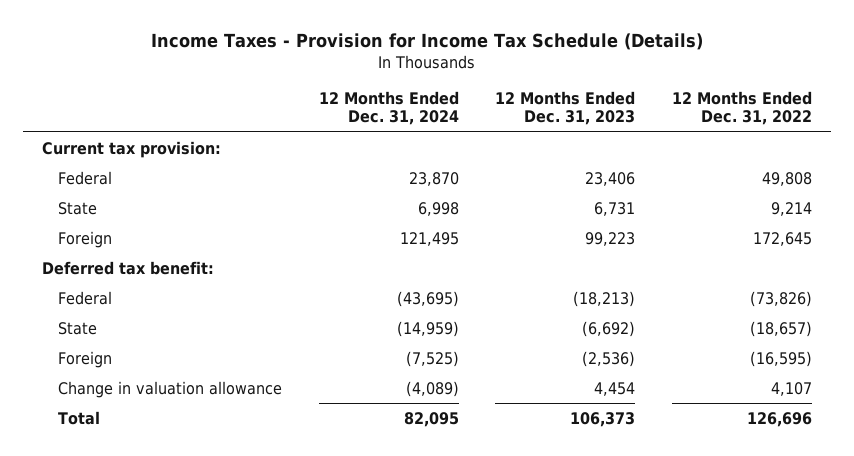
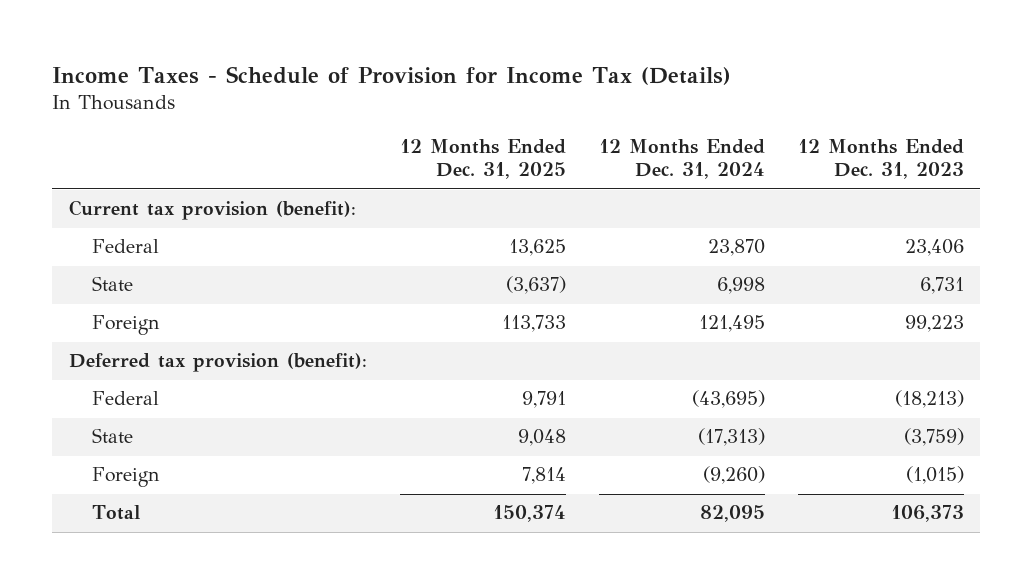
[150,33,703,51] Income Taxes - Provision for Income Tax Schedule (Details) -> [52,65,732,85] Income Taxes - Schedule of Provision for Income Tax (Details)
[672,90,813,126] 12 Months Ended Dec. 31, 2022 -> none
none -> [399,139,566,180] 12 Months Ended Dec. 31, 2025
[41,140,221,158] Current tax provision: -> [68,200,356,221] Current tax provision (benefit):
[41,260,214,275] Deferred tax benefit: -> [68,353,367,373] Deferred tax provision (benefit):
[57,380,282,398] Change in valuation allowance -> none
[396,320,459,337] (14,959) -> [697,428,765,447] (17,313)
[582,320,636,337] (6,692) -> [903,428,964,447] (3,759)
[405,350,459,367] (7,525) -> [702,466,765,485] (9,260)
[582,350,636,367] (2,536) -> [905,466,964,485] (1,015)

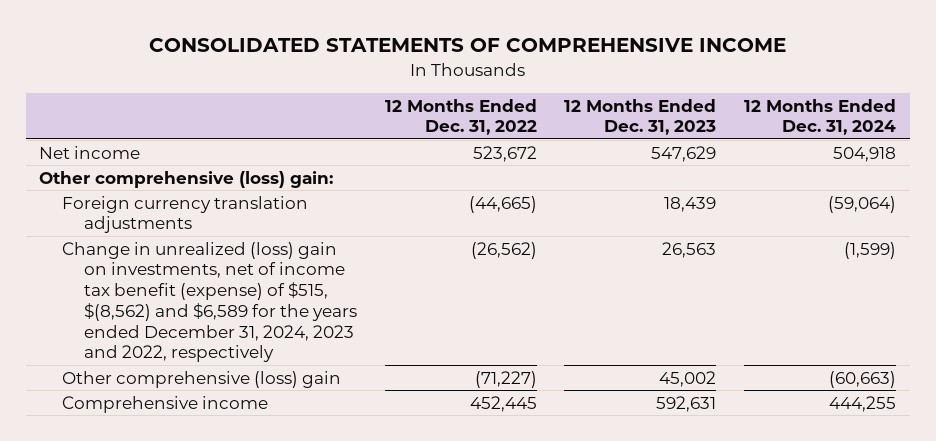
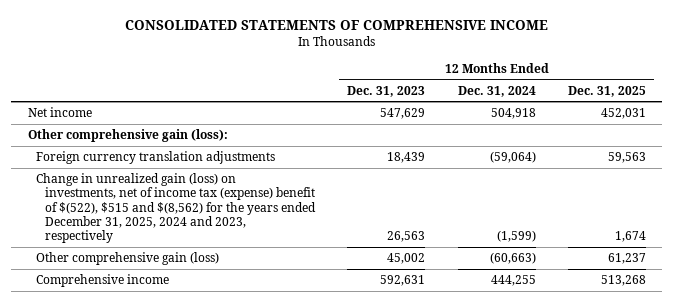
[384,98,537,136] 12 Months Ended Dec. 31, 2022 -> none
none -> [567,85,646,97] Dec. 31, 2025
[39,170,334,188] Other comprehensive (loss) gain: -> [27,129,228,143] Other comprehensive gain (loss):
[61,241,358,363] Change in unrealized (loss) gain on investments, net of income tax benefit (expense) of $515, $(8,562) and $6,589 for the years ended December 31, 2024, 2023 and 2022, respectively -> [36,173,317,244] Change in unrealized gain (loss) on investments, net of income tax (expense) benefit of $(522), $515 and $(8,562) for the years ended December 31, 2025, 2024 and 2023, respectively
[61,370,341,388] Other comprehensive (loss) gain -> [36,252,220,266] Other comprehensive gain (loss)

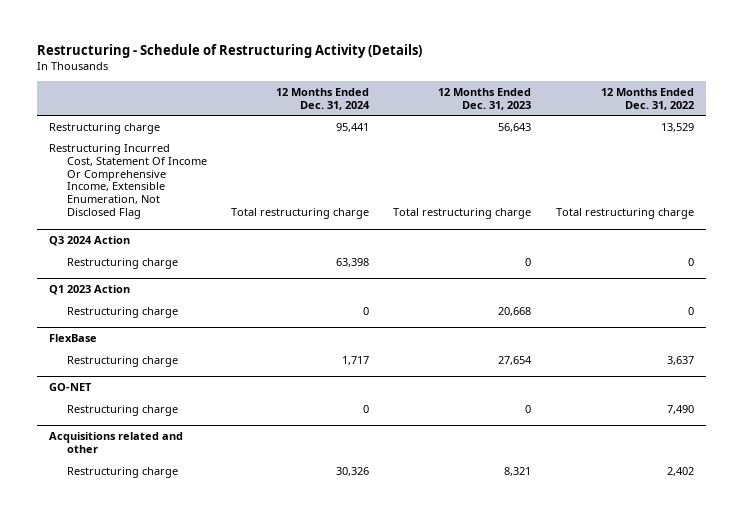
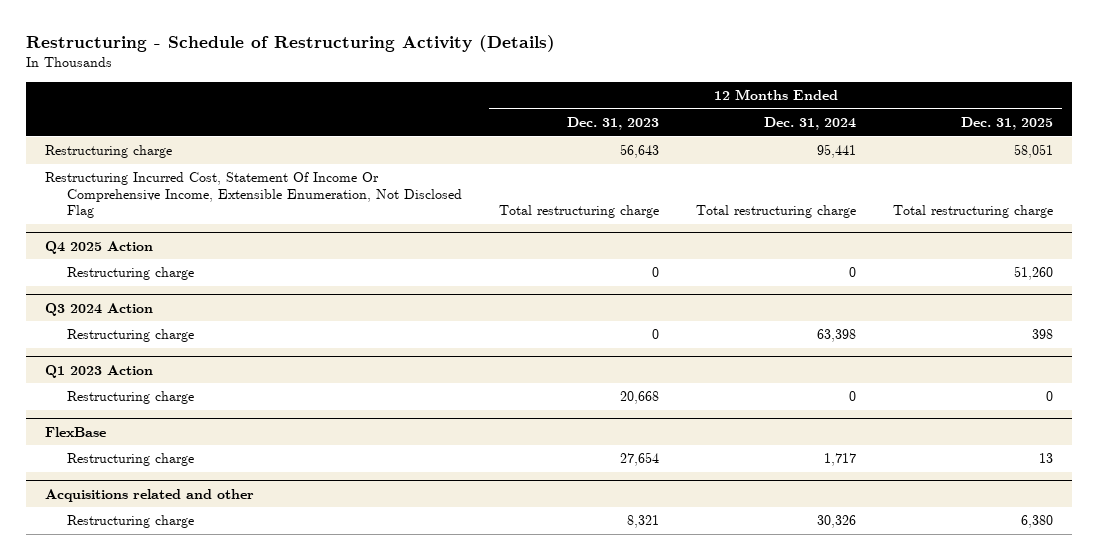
[600,87,694,110] 12 Months Ended Dec. 31, 2022 -> none
none -> [961,116,1054,130] Dec. 31, 2025
none -> [44,240,153,254] Q4 2025 Action
none -> [66,267,194,281] Restructuring charge
[49,383,93,392] GO-NET -> none
[66,404,178,416] Restructuring charge -> none

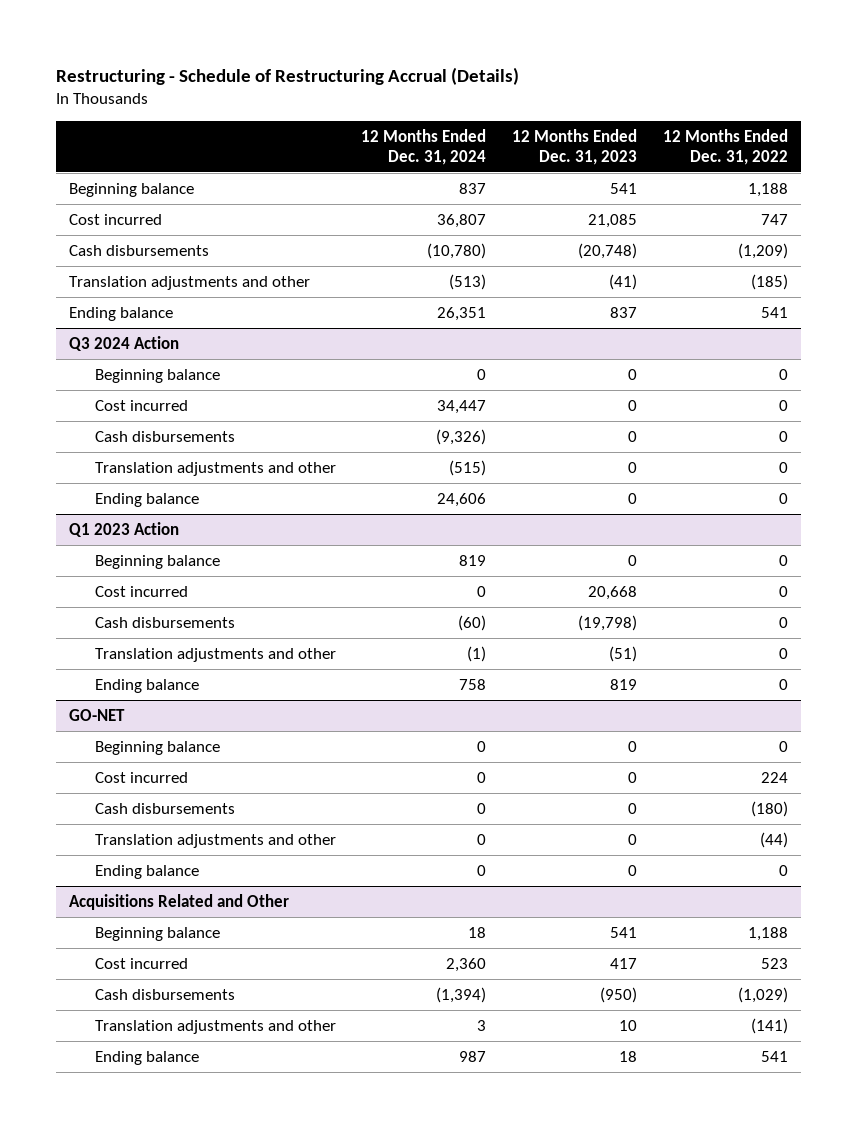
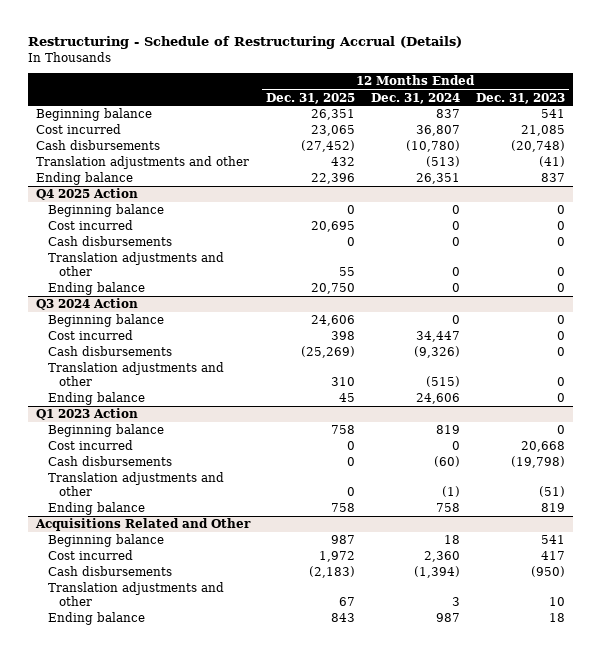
[662,129,788,165] 12 Months Ended Dec. 31, 2022 -> none
none -> [266,92,356,104] Dec. 31, 2025
none -> [36,188,139,201] Q4 2025 Action
none -> [47,204,164,218] Beginning balance
none -> [47,220,133,231] Cost incurred
none -> [47,236,172,247] Cash disbursements
none -> [47,252,224,276] Translation adjustments and other
none -> [47,282,145,296] Ending balance
[68,709,125,722] GO-NET -> none
[94,741,220,756] Beginning balance -> none
[94,772,188,784] Cost incurred -> none
[94,803,235,815] Cash disbursements -> none
[94,834,336,849] Translation adjustments and other -> none
[94,865,199,880] Ending balance -> none

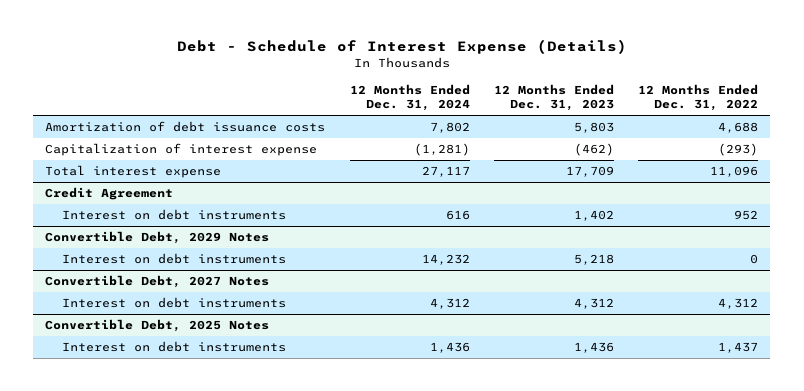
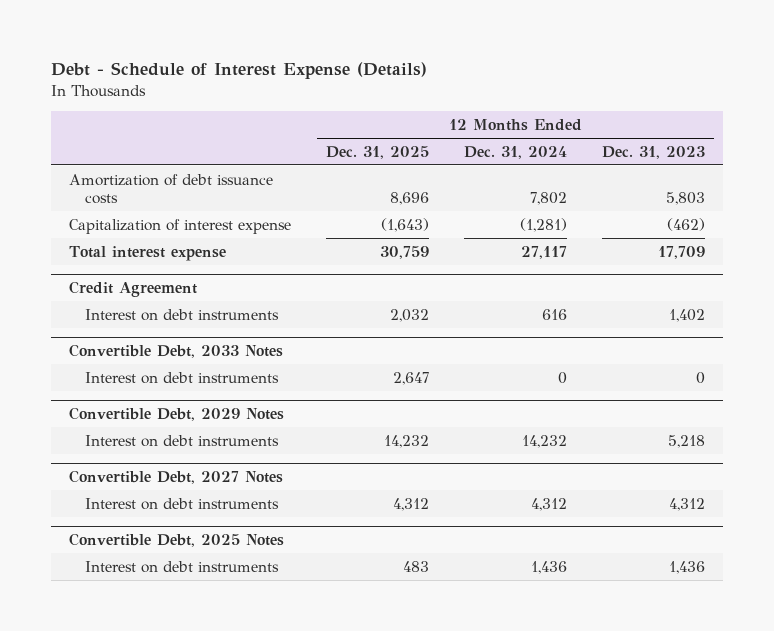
[638,83,759,112] 12 Months Ended Dec. 31, 2022 -> none
none -> [326,145,430,159] Dec. 31, 2025
none -> [69,343,284,358] Convertible Debt, 2033 Notes
none -> [85,371,280,384] Interest on debt instruments

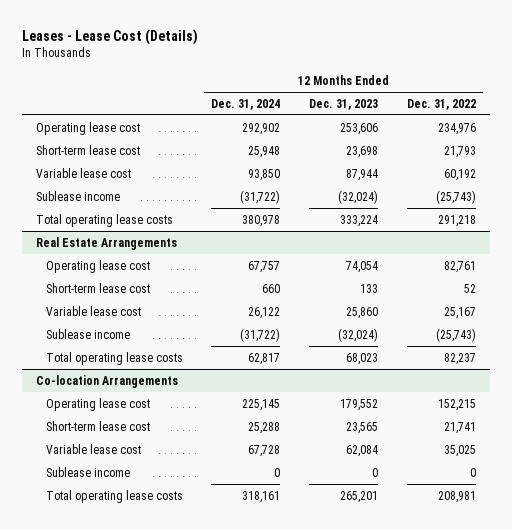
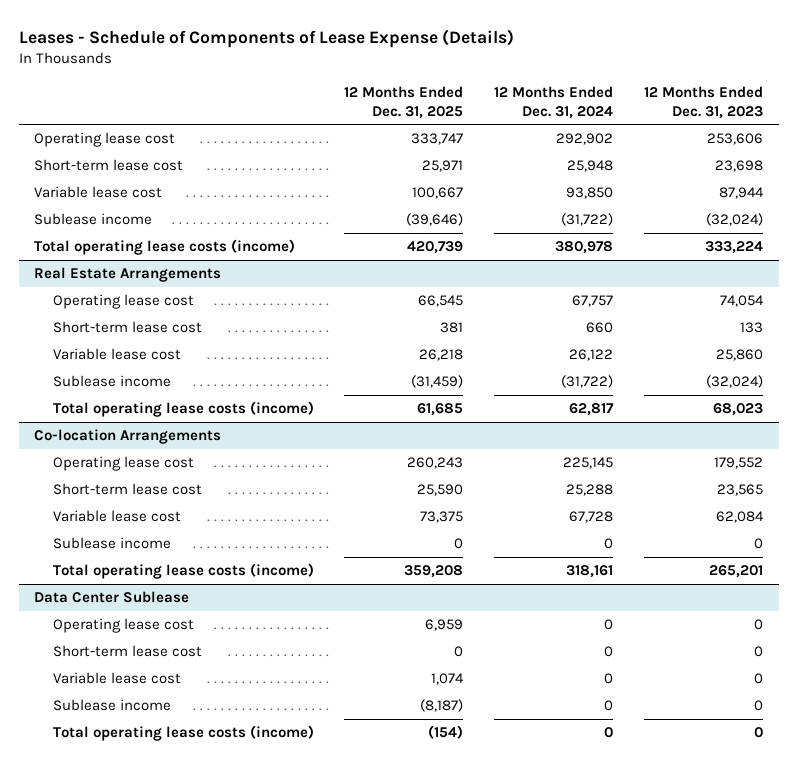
[21,28,198,45] Leases - Lease Cost (Details) -> [18,28,514,48] Leases - Schedule of Components of Lease Expense (Details)
[406,98,476,110] Dec. 31, 2022 -> none
none -> [344,85,464,119] 12 Months Ended Dec. 31, 2025
[36,213,174,227] Total operating lease costs -> [34,239,296,256] Total operating lease costs (income)
[45,351,183,365] Total operating lease costs -> [52,401,314,418] Total operating lease costs (income)
[45,489,183,503] Total operating lease costs -> [52,563,314,580] Total operating lease costs (income)
none -> [34,591,190,604] Data Center Sublease
none -> [52,618,194,634] Operating lease cost
none -> [52,645,202,658] Short-term lease cost
none -> [52,672,181,685] Variable lease cost
none -> [52,699,171,712] Sublease income
none -> [52,725,314,742] Total operating lease costs (income)

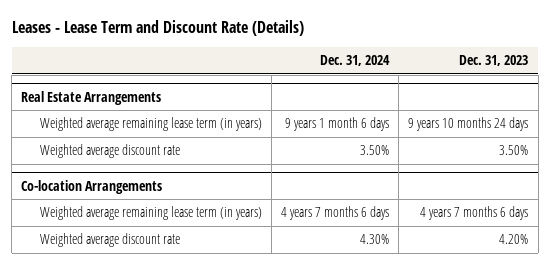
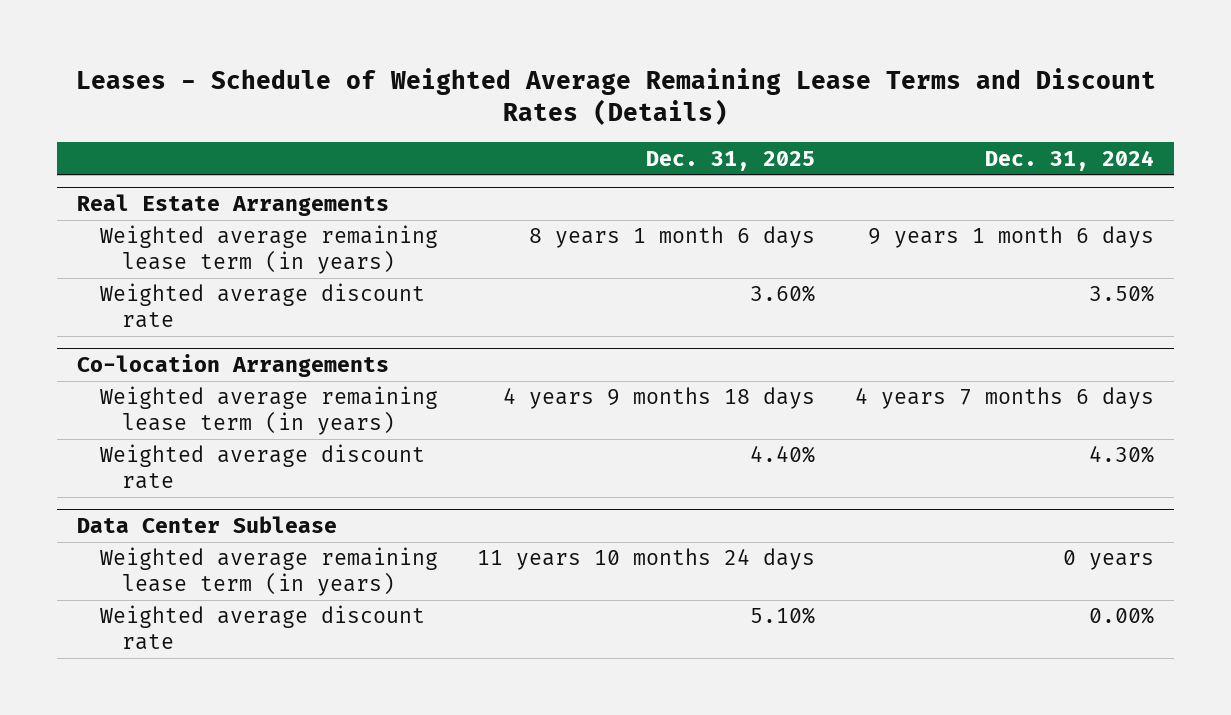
[11,20,304,37] Leases - Lease Term and Discount Rate (Details) -> [75,68,1156,126] Leases - Schedule of Weighted Average Remaining Lease Terms and Discount Rates (Details)
[459,55,529,67] Dec. 31, 2023 -> none
none -> [646,150,816,171] Dec. 31, 2025
none -> [76,516,337,534] Data Center Sublease
none -> [99,547,438,597] Weighted average remaining lease term (in years)
none -> [99,605,425,651] Weighted average discount rate

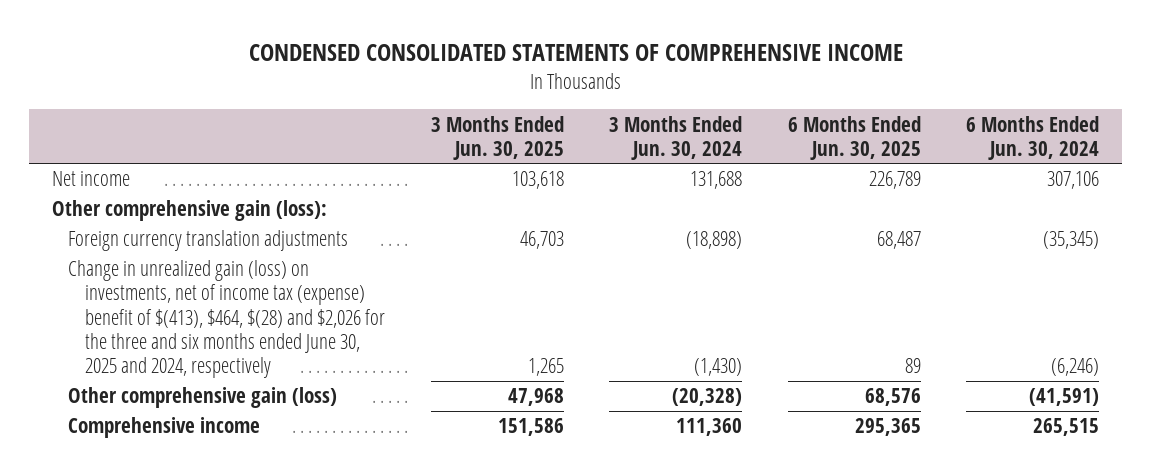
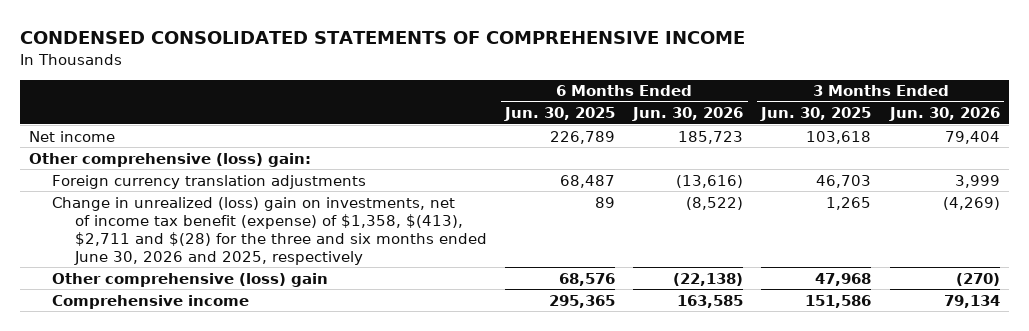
[609,115,743,160] 3 Months Ended Jun. 30, 2024 -> none
[966,115,1100,160] 6 Months Ended Jun. 30, 2024 -> none
none -> [632,107,744,122] Jun. 30, 2026
none -> [888,107,1000,122] Jun. 30, 2026
[51,200,327,222] Other comprehensive gain (loss): -> [29,152,312,167] Other comprehensive (loss) gain:
[68,260,386,379] Change in unrealized gain (loss) on investments, net of income tax (expense) benefit of $(413), $464, $(28) and $2,026 for the three and six months ended June 30, 2025 and 2024, respectively -> [52,196,487,265] Change in unrealized (loss) gain on investments, net of income tax benefit (expense) of $1,358, $(413), $2,711 and $(28) for the three and six months ended June 30, 2026 and 2025, respectively
[68,387,338,409] Other comprehensive gain (loss) -> [52,272,329,287] Other comprehensive (loss) gain

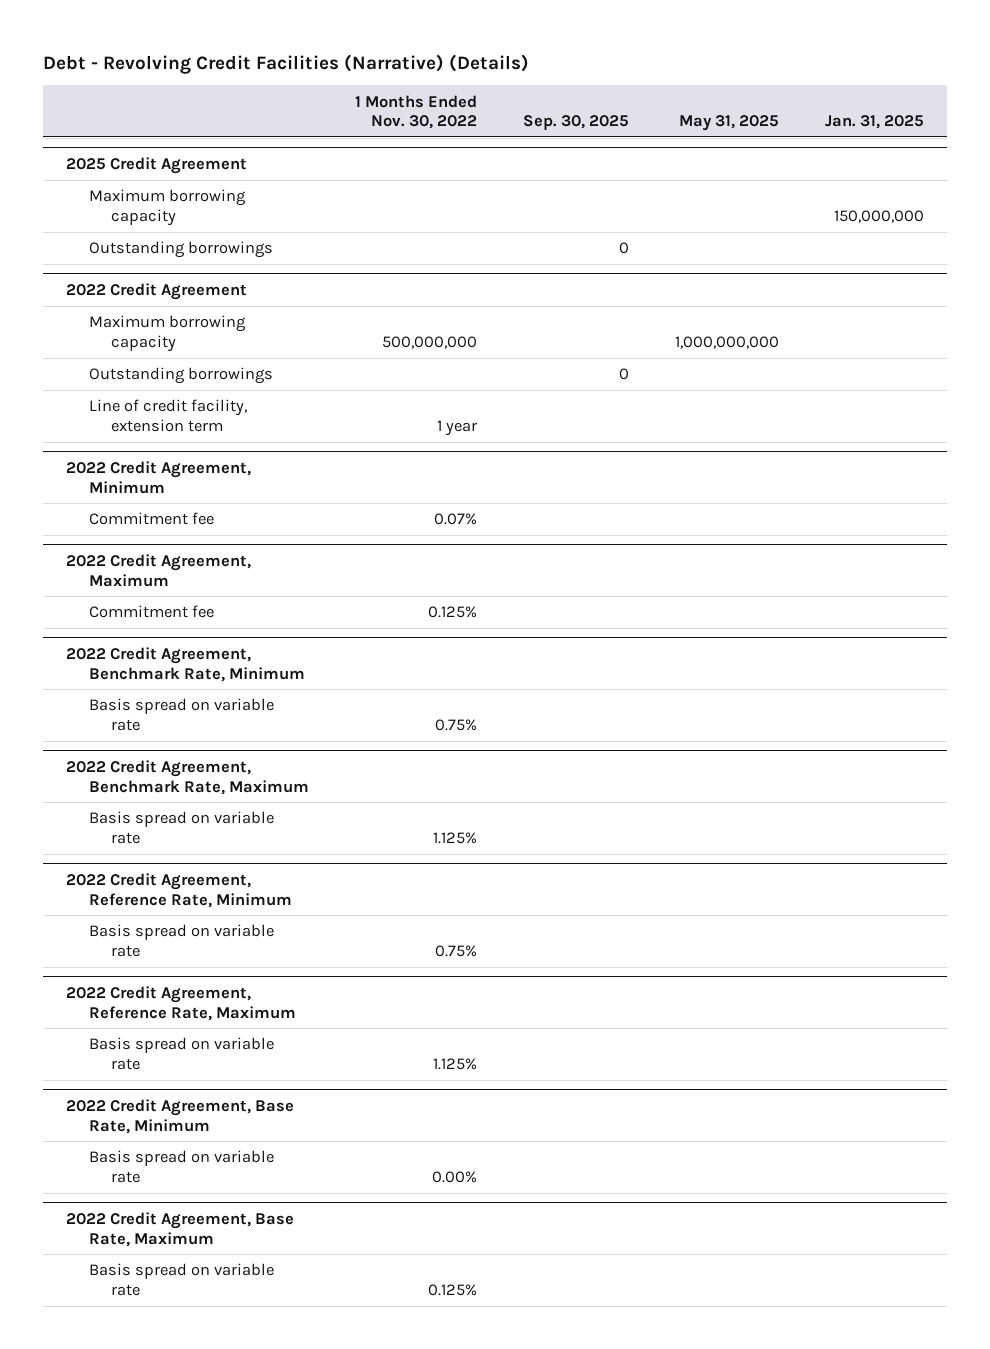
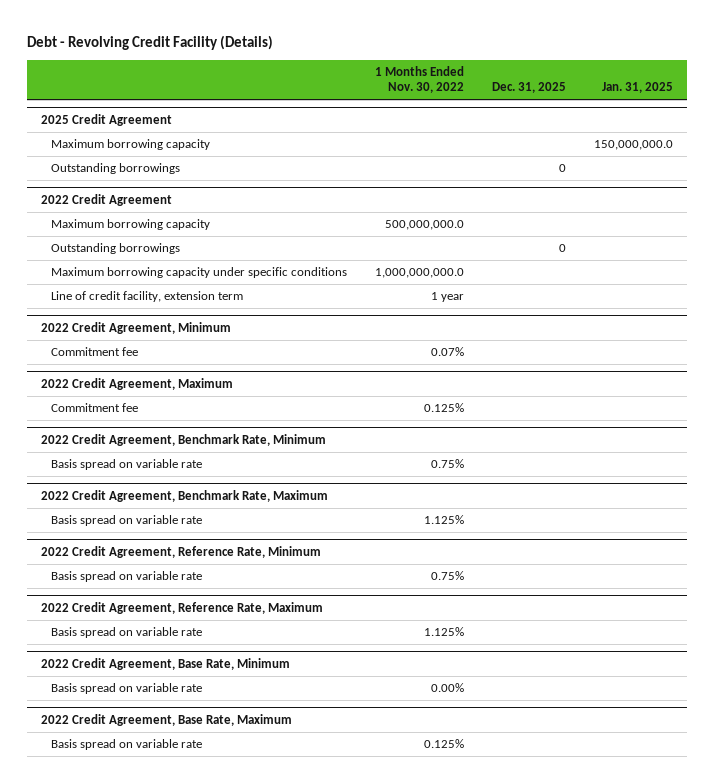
[43,53,530,74] Debt - Revolving Credit Facilities (Narrative) (Details) -> [27,34,274,50] Debt - Revolving Credit Facility (Details)
[522,115,629,131] Sep. 30, 2025 -> none
[678,115,779,132] May 31, 2025 -> none
none -> [491,82,566,94] Dec. 31, 2025
[833,209,924,223] 150,000,000 -> [593,140,673,151] 150,000,000.0
[381,335,477,349] 500,000,000 -> [384,220,464,231] 500,000,000.0
none -> [51,267,348,279] Maximum borrowing capacity under specific conditions

